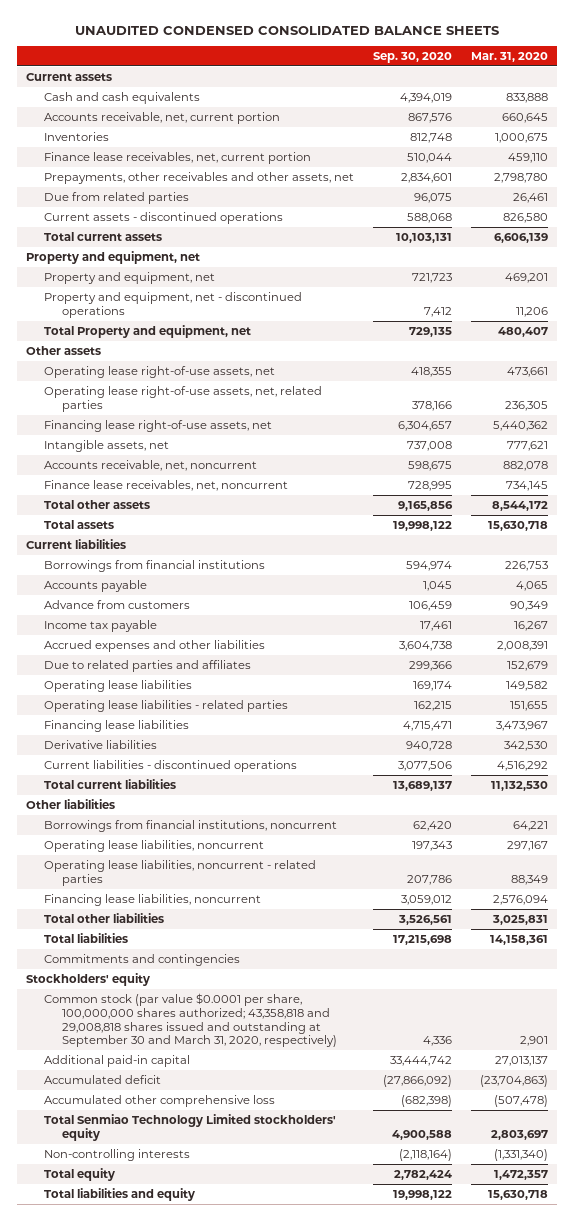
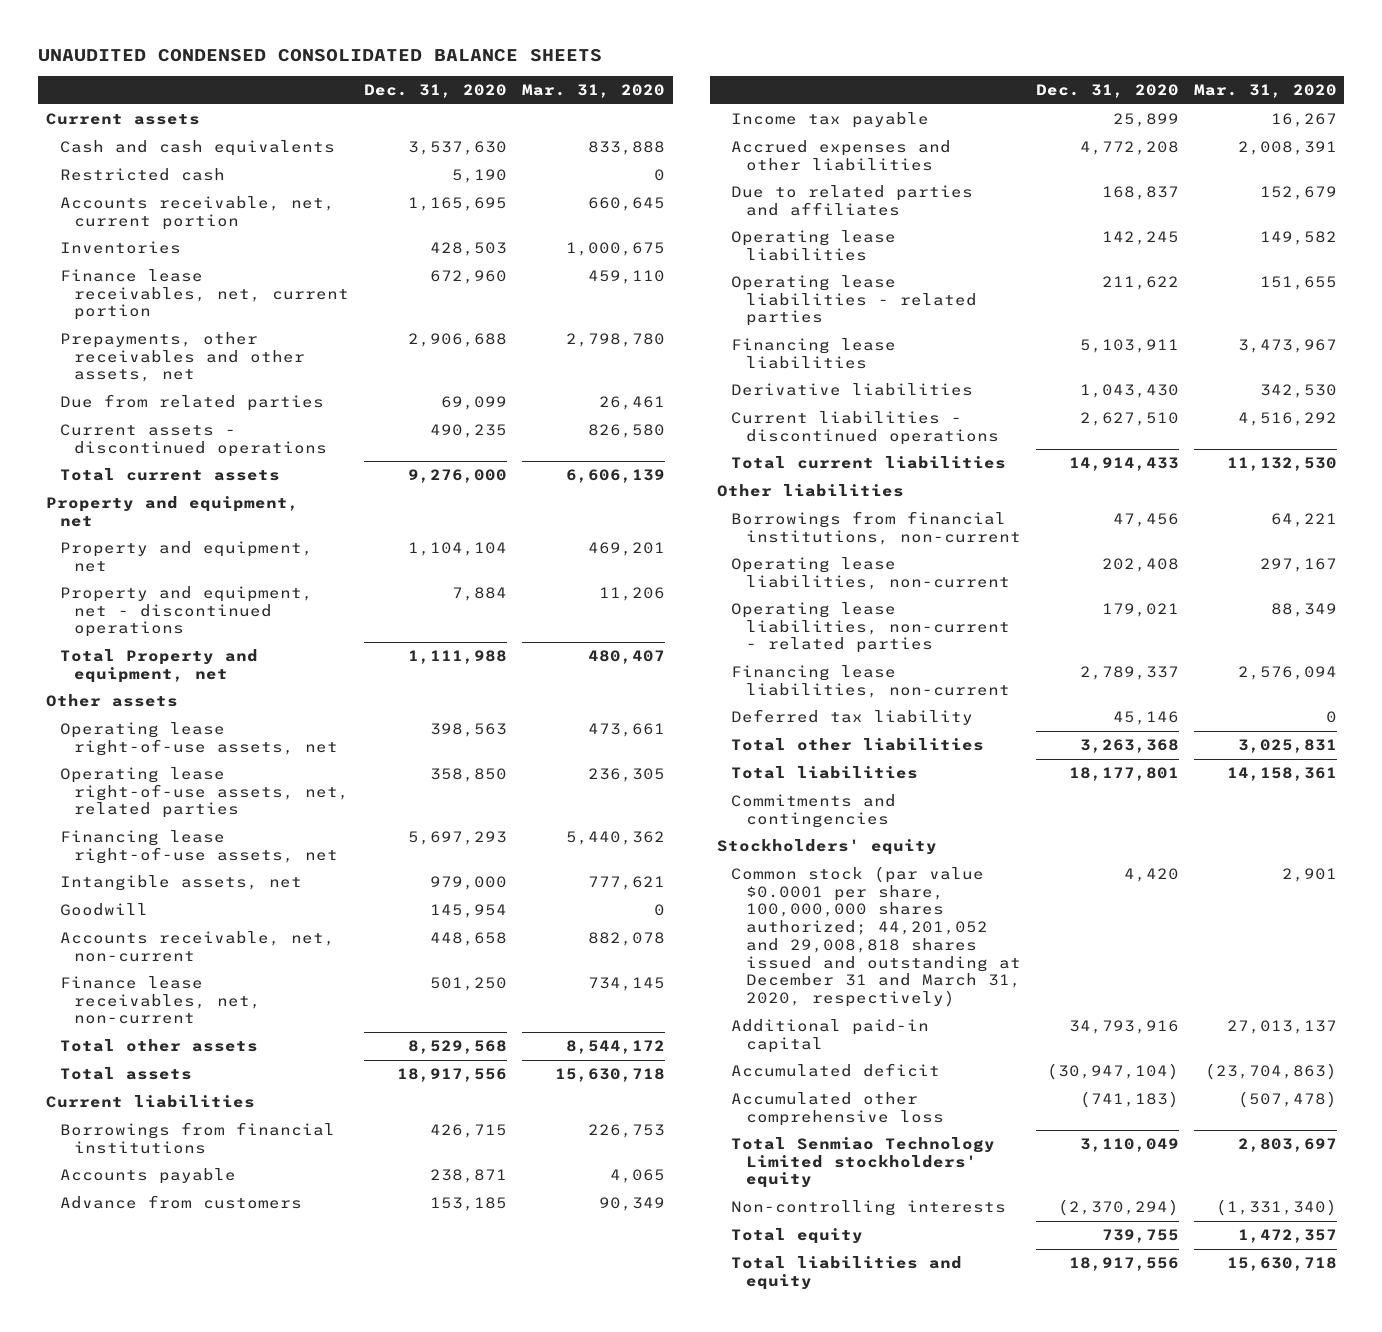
[372,51,452,63] Sep. 30, 2020 -> none
none -> [364,84,508,99] Dec. 31, 2020
none -> [59,168,225,182] Restricted cash
none -> [59,903,148,917] Goodwill
[44,459,258,471] Accounts receivable, net, noncurrent -> [59,931,335,962] Accounts receivable, net, non-current
[44,479,289,491] Finance lease receivables, net, noncurrent -> [59,976,262,1025] Finance lease receivables, net, non-current
[44,819,338,832] Borrowings from financial institutions, noncurrent -> [731,511,1021,545] Borrowings from financial institutions, non-current
[44,839,265,852] Operating lease liabilities, noncurrent -> [731,557,1010,590] Operating lease liabilities, non-current
[44,859,317,886] Operating lease liabilities, noncurrent - related parties -> [731,602,1010,654] Operating lease liabilities, non-current - related parties
[44,893,262,906] Financing lease liabilities, noncurrent -> [731,665,1010,698] Financing lease liabilities, non-current
none -> [731,709,974,726] Deferred tax liability
[44,992,337,1048] Common stock (par value $0.0001 per share, 100,000,000 shares authorized; 43,358,818 and 29,008,818 shares issued and outstanding at September 30 and March 31, 2020, respectively) -> [731,866,1021,1007] Common stock (par value $0.0001 per share, 100,000,000 shares authorized; 44,201,052 and 29,008,818 shares issued and outstanding at December 31 and March 31, 2020, respectively)

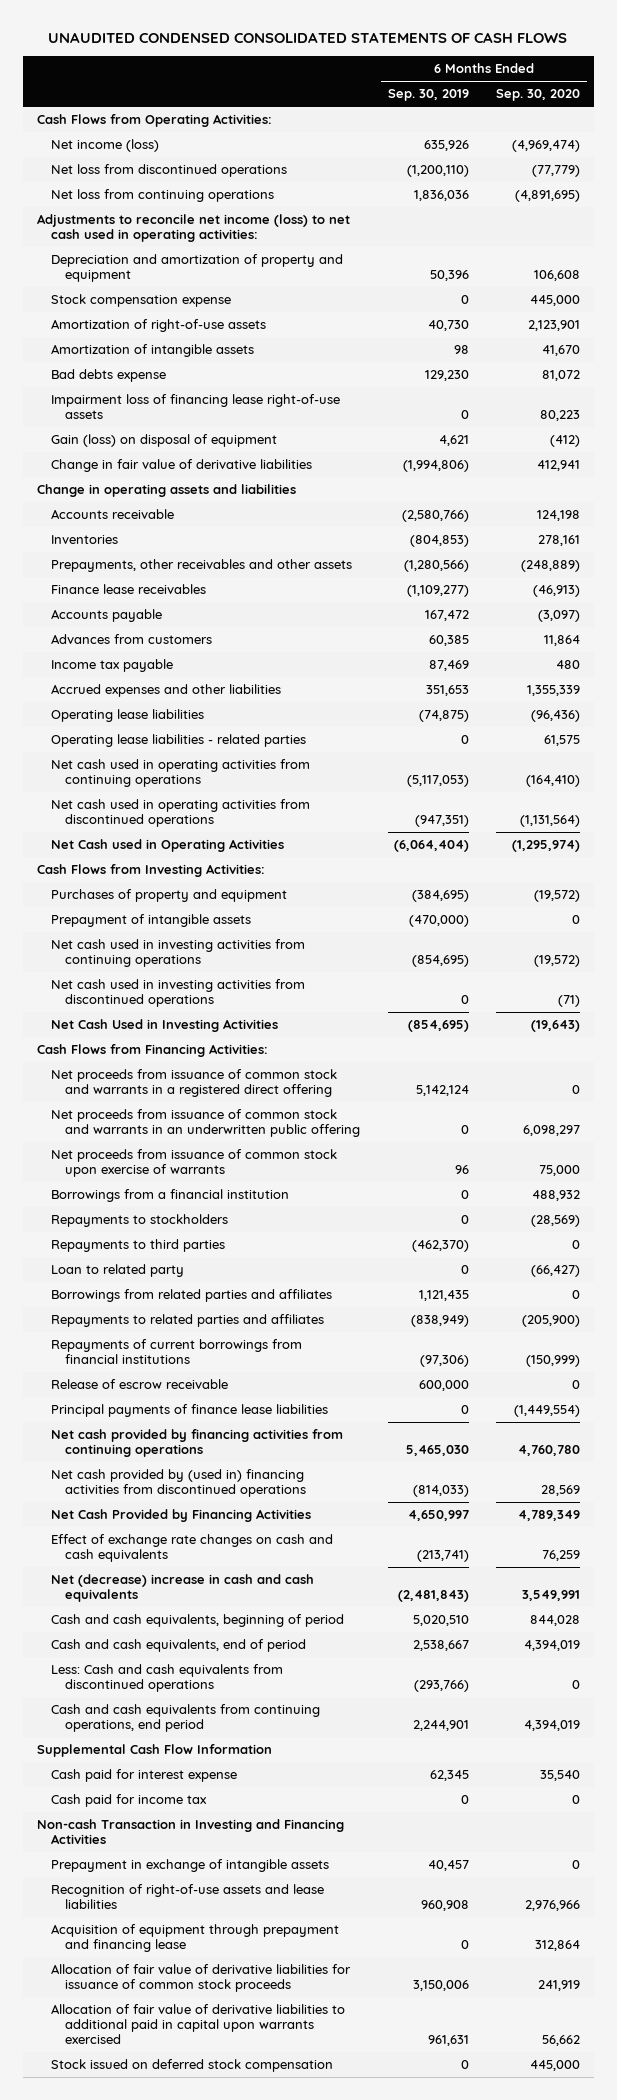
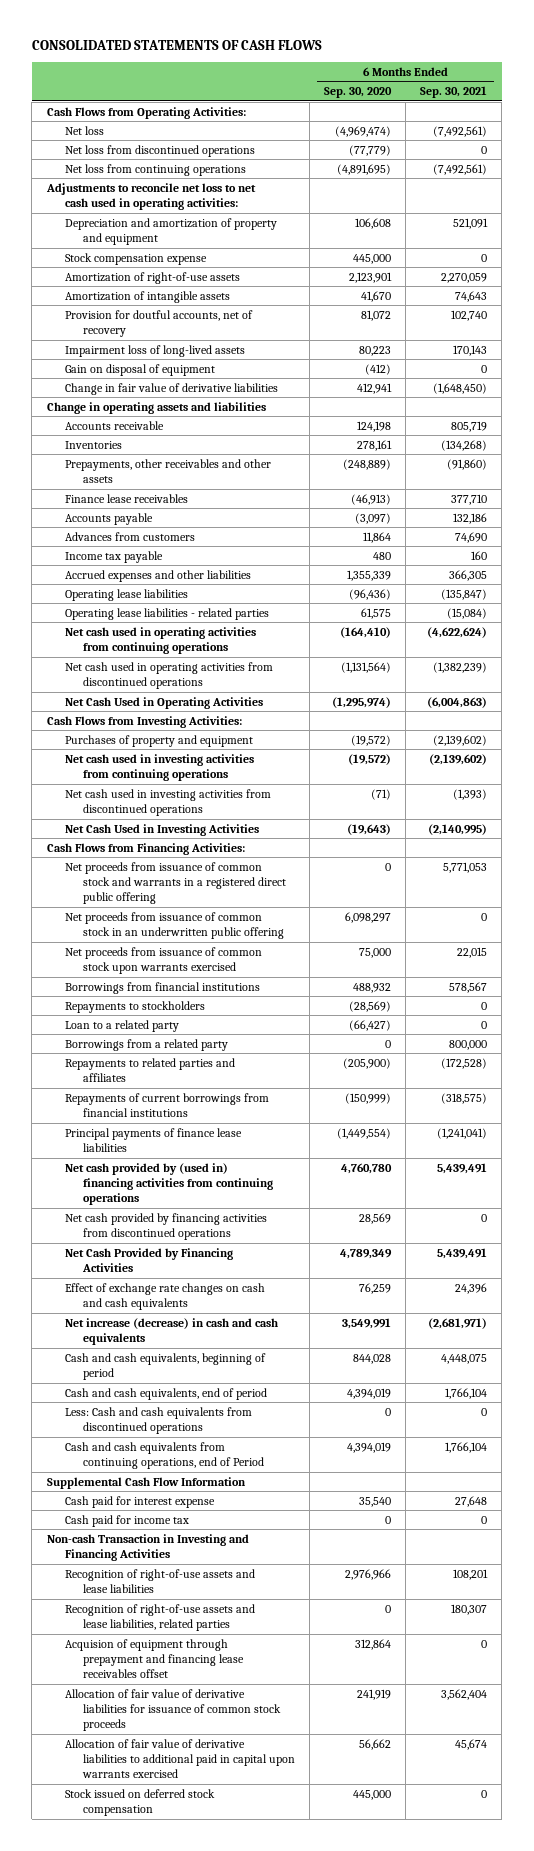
[48,32,568,44] UNAUDITED CONDENSED CONSOLIDATED STATEMENTS OF CASH FLOWS -> [31,40,322,51] CONSOLIDATED STATEMENTS OF CASH FLOWS
[387,89,469,102] Sep. 30, 2019 -> none
none -> [420,86,488,99] Sep. 30, 2021
[50,139,159,153] Net income (loss) -> [64,125,104,135] Net loss
[36,214,350,243] Adjustments to reconcile net income (loss) to net cash used in operating activities: -> [45,182,256,210] Adjustments to reconcile net loss to net cash used in operating activities:
[50,369,166,383] Bad debts expense -> [64,309,253,337] Provision for doutful accounts, net of recovery
[50,394,340,420] Impairment loss of financing lease right-of-use assets -> [64,344,245,357] Impairment loss of long-lived assets
[50,434,277,448] Gain (loss) on disposal of equipment -> [64,363,215,376] Gain on disposal of equipment
[50,839,284,853] Net Cash used in Operating Activities -> [64,696,263,709] Net Cash Used in Operating Activities
[50,914,251,928] Prepayment of intangible assets -> none
[50,1069,337,1098] Net proceeds from issuance of common stock and warrants in a registered direct offering -> [64,861,286,905] Net proceeds from issuance of common stock and warrants in a registered direct public offering
[50,1109,361,1138] Net proceeds from issuance of common stock and warrants in an underwritten public offering -> [64,911,284,939] Net proceeds from issuance of common stock in an underwritten public offering
[50,1149,337,1178] Net proceeds from issuance of common stock upon exercise of warrants -> [64,946,262,974] Net proceeds from issuance of common stock upon warrants exercised
[50,1189,289,1203] Borrowings from a financial institution -> [64,981,260,994] Borrowings from financial institutions
[50,1239,225,1253] Repayments to third parties -> none
[50,1264,184,1278] Loan to related party -> [64,1019,179,1032] Loan to a related party
[50,1289,332,1303] Borrowings from related parties and affiliates -> [64,1038,228,1051] Borrowings from a related party
[50,1379,228,1390] Release of escrow receivable -> none
[50,1429,343,1458] Net cash provided by financing activities from continuing operations -> [64,1162,273,1206] Net cash provided by (used in) financing activities from continuing operations
[50,1469,307,1498] Net cash provided by (used in) financing activities from discontinued operations -> [64,1212,267,1240] Net cash provided by financing activities from discontinued operations
[50,1574,314,1603] Net (decrease) increase in cash and cash equivalents -> [64,1317,278,1345] Net increase (decrease) in cash and cash equivalents
[50,1704,320,1733] Cash and cash equivalents from continuing operations, end period -> [64,1441,264,1469] Cash and cash equivalents from continuing operations, end of Period
[50,1859,329,1873] Prepayment in exchange of intangible assets -> none
none -> [64,1603,255,1631] Recognition of right-of-use assets and lease liabilities, related parties
[50,1924,339,1953] Acquisition of equipment through prepayment and financing lease -> [64,1638,244,1679] Acquision of equipment through prepayment and financing lease receivables offset

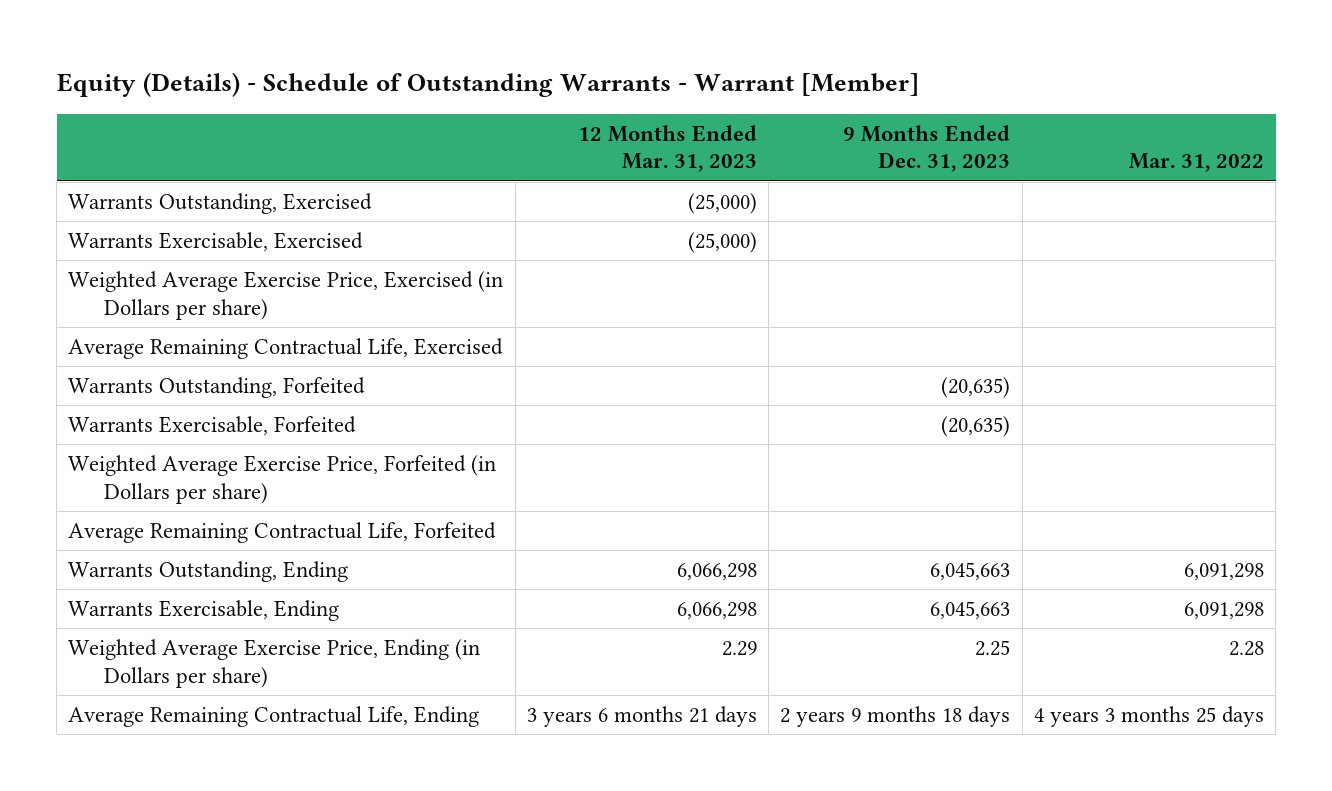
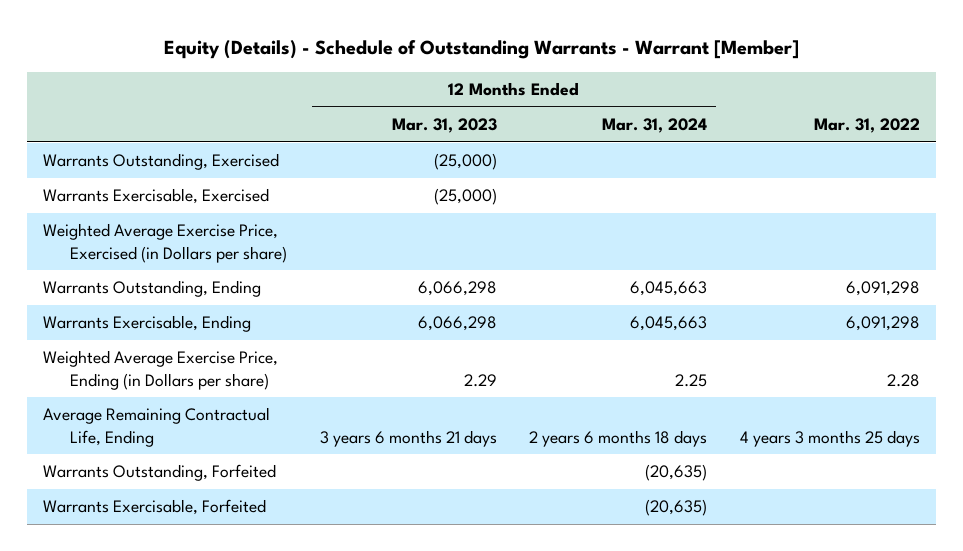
[843,124,1011,173] 9 Months Ended Dec. 31, 2023 -> none
none -> [602,117,708,133] Mar. 31, 2024
[68,337,504,359] Average Remaining Contractual Life, Exercised -> none
[68,454,497,504] Weighted Average Exercise Price, Forfeited (in Dollars per share) -> none
[68,521,497,543] Average Remaining Contractual Life, Forfeited -> none
[68,376,366,398] Warrants Outstanding, Forfeited -> [43,464,277,482] Warrants Outstanding, Forfeited
[68,415,357,435] Warrants Exercisable, Forfeited -> [43,499,267,516] Warrants Exercisable, Forfeited

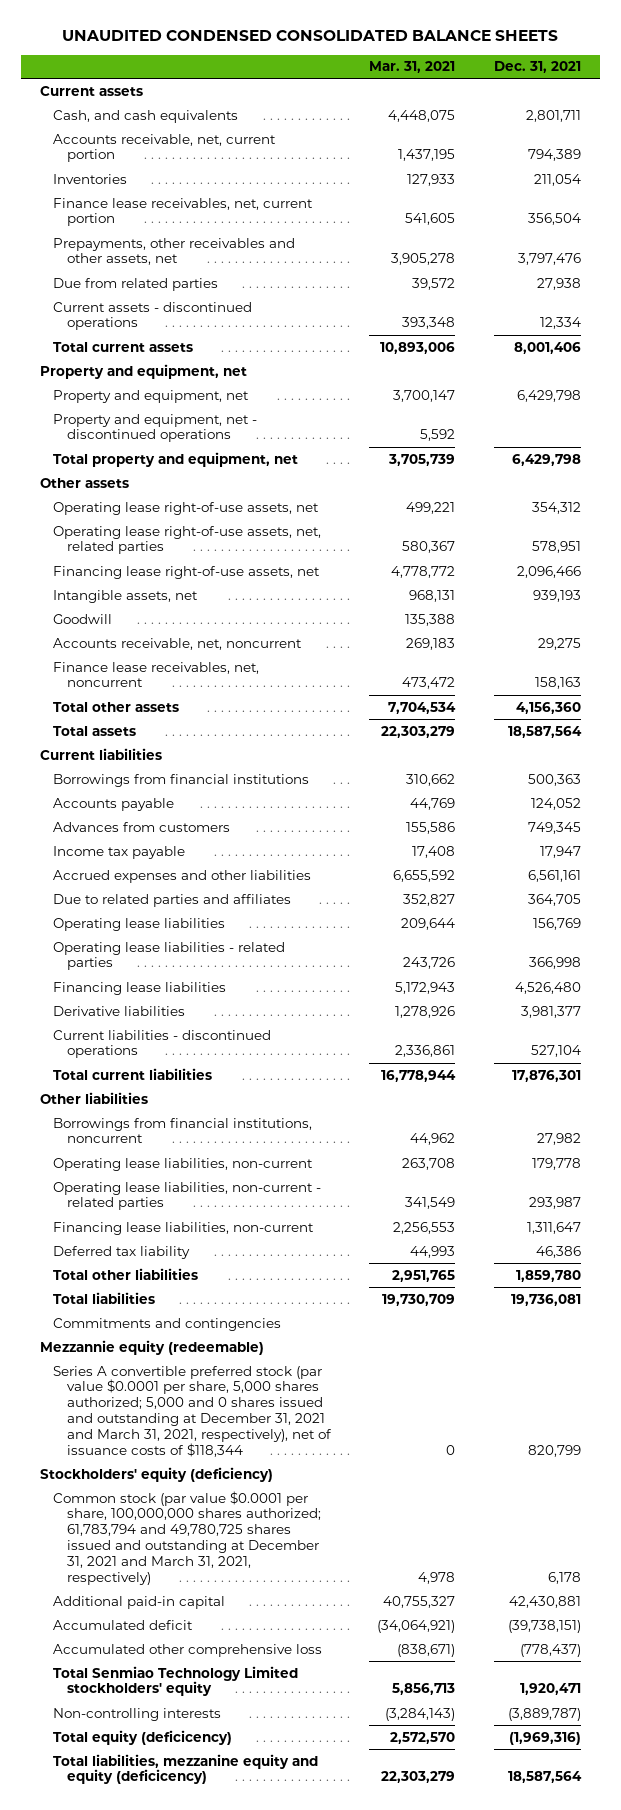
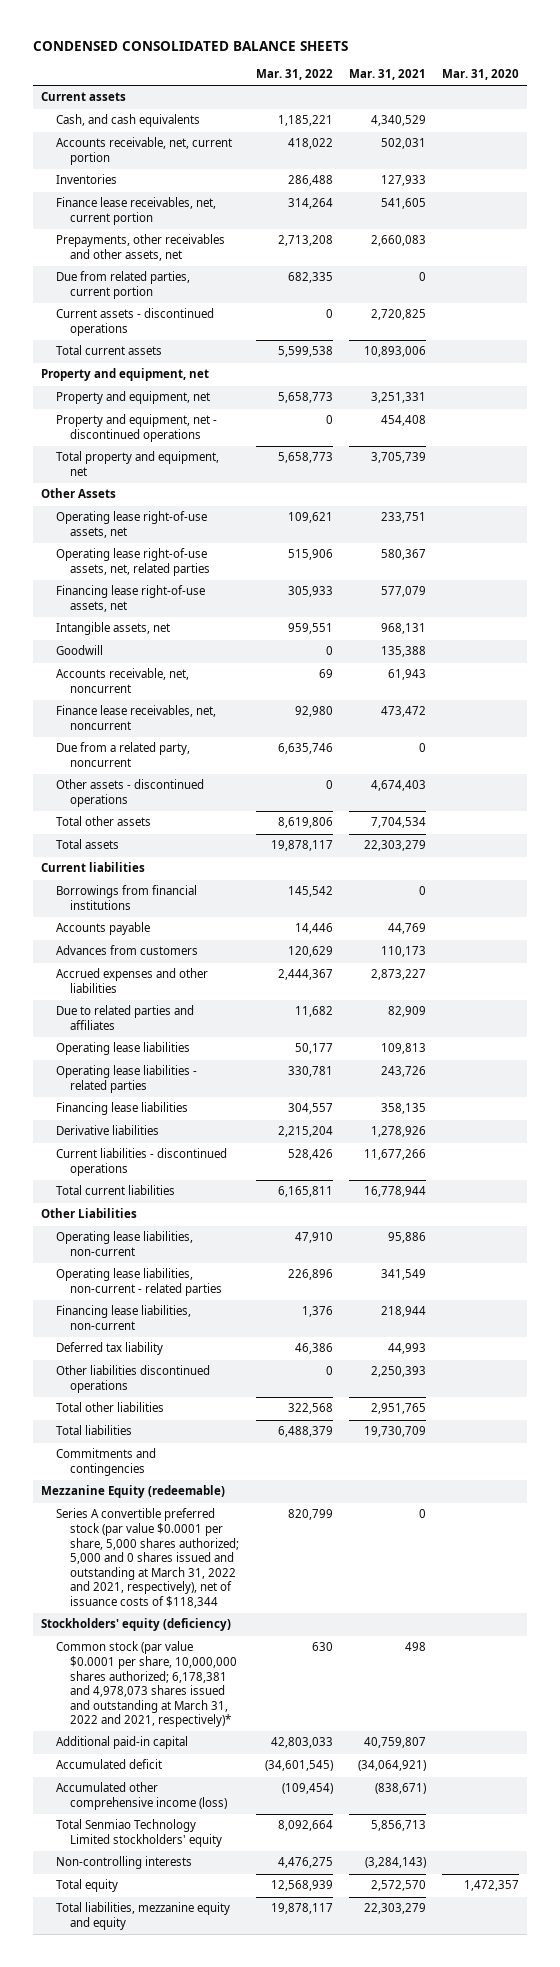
[62,30,559,42] UNAUDITED CONDENSED CONSOLIDATED BALANCE SHEETS -> [32,41,348,52] CONDENSED CONSOLIDATED BALANCE SHEETS
[493,61,581,74] Dec. 31, 2021 -> none
none -> [255,69,333,81] Mar. 31, 2022
none -> [441,69,519,81] Mar. 31, 2020
[388,109,456,122] 4,448,075 -> [370,115,426,127] 4,340,529
[398,149,456,162] 1,437,195 -> [380,138,426,150] 502,031
[391,253,456,266] 3,905,278 -> [370,235,426,247] 2,660,083
[53,277,219,291] Due from related parties -> [55,271,190,299] Due from related parties, current portion
[412,277,456,290] 39,572 -> [418,272,426,282] 0
[402,317,456,330] 393,348 -> [370,309,426,321] 2,720,825
[393,389,456,402] 3,700,147 -> [370,392,426,404] 3,251,331
[420,429,456,442] 5,592 -> [380,415,426,427] 454,408
[39,477,129,488] Other assets -> [41,488,117,499] Other Assets
[406,501,456,514] 499,221 -> [380,512,426,524] 233,751
[391,565,456,578] 4,778,772 -> [380,586,426,598] 577,079
[406,637,456,650] 269,183 -> [387,669,426,681] 61,943
none -> [55,742,190,767] Due from a related party, noncurrent
none -> [55,779,204,807] Other assets - discontinued operations
[406,773,456,786] 310,662 -> [418,886,426,896] 0
[53,845,186,859] Income tax payable -> none
[406,821,456,834] 155,586 -> [380,946,426,958] 110,173
[393,869,456,882] 6,655,592 -> [370,969,426,981] 2,873,227
[403,893,456,906] 352,827 -> [387,1006,426,1018] 82,909
[401,917,456,930] 209,644 -> [380,1043,426,1055] 109,813
[395,981,456,994] 5,172,943 -> [380,1103,426,1115] 358,135
[395,1045,456,1058] 2,336,861 -> [363,1149,426,1161] 11,677,266
[53,1117,313,1144] Borrowings from financial institutions, noncurrent -> none
[39,1091,148,1104] Other liabilities -> [41,1208,138,1219] Other Liabilities
[402,1157,456,1170] 263,708 -> [387,1232,426,1244] 95,886
[393,1221,456,1234] 2,256,553 -> [380,1306,426,1318] 218,944
none -> [55,1365,210,1393] Other liabilities discontinued operations
[39,1339,264,1355] Mezzannie equity (redeemable) -> [41,1485,226,1499] Mezzanine Equity (redeemable)
[53,1365,332,1458] Series A convertible preferred stock (par value $0.0001 per share, 5,000 shares authorized; 5,000 and 0 shares issued and outstanding at December 31, 2021 and March 31, 2021, respectively), net of issuance costs of $118,344 -> [55,1508,240,1608] Series A convertible preferred stock (par value $0.0001 per share, 5,000 shares authorized; 5,000 and 0 shares issued and outstanding at March 31, 2022 and 2021, respectively), net of issuance costs of $118,344
[53,1490,321,1586] Common stock (par value $0.0001 per share, 100,000,000 shares authorized; 61,783,794 and 49,780,725 shares issued and outstanding at December 31, 2021 and March 31, 2021, respectively) -> [55,1641,238,1728] Common stock (par value $0.0001 per share, 10,000,000 shares authorized; 6,178,381 and 4,978,073 shares issued and outstanding at March 31, 2022 and 2021, respectively)*
[418,1572,456,1585] 4,978 -> [404,1642,426,1652] 498
[383,1595,456,1608] 40,755,327 -> [363,1737,426,1749] 40,759,807
[53,1643,323,1657] Accumulated other comprehensive loss -> [55,1782,228,1810] Accumulated other comprehensive income (loss)
[53,1729,233,1745] Total equity (deficicency) -> [55,1879,118,1893] Total equity
[53,1753,319,1785] Total liabilities, mezzanine equity and equity (deficicency) -> [55,1902,230,1930] Total liabilities, mezzanine equity and equity

